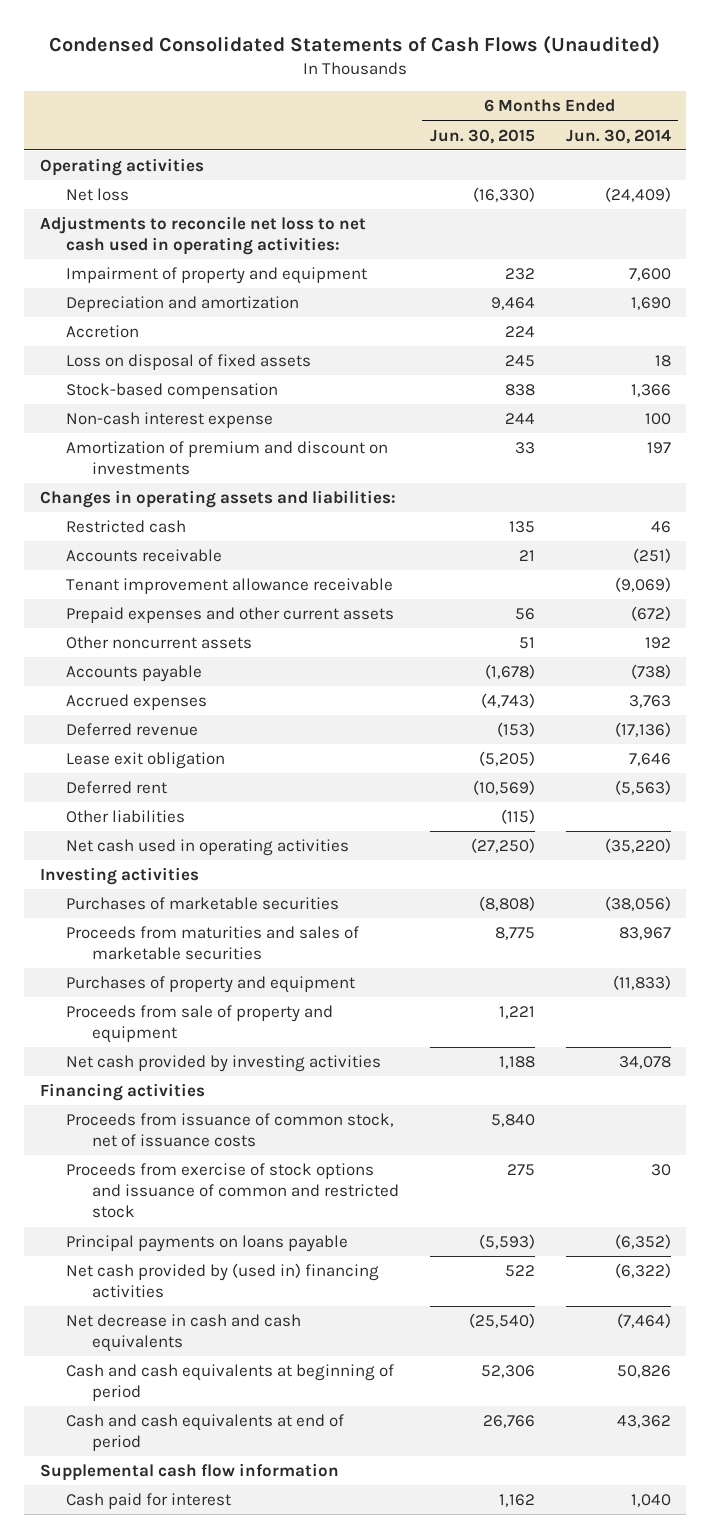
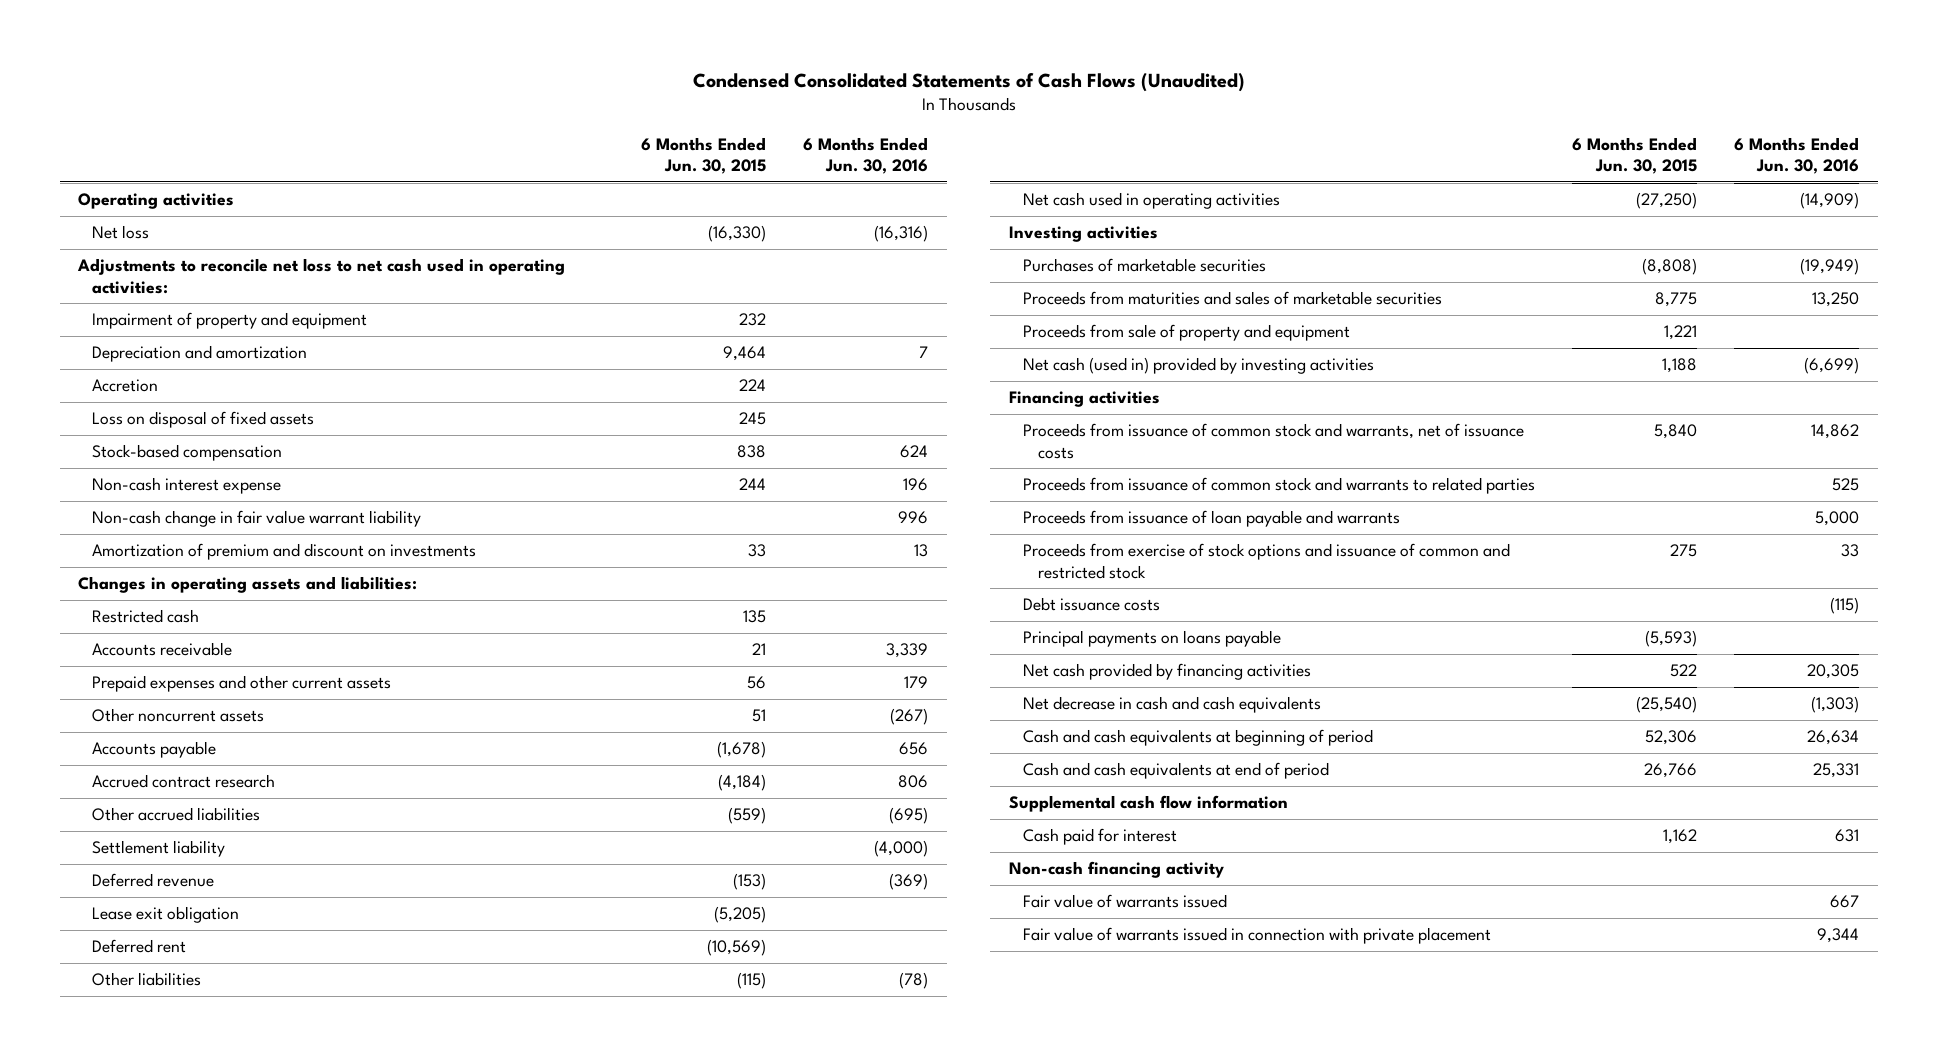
[565,128,671,144] Jun. 30, 2014 -> none
none -> [803,136,929,175] 6 Months Ended Jun. 30, 2016
none -> [92,510,422,528] Non-cash change in fair value warrant liability
[65,577,393,594] Tenant improvement allowance receivable -> none
[65,693,207,710] Accrued expenses -> none
none -> [92,774,276,789] Accrued contract research
none -> [92,807,261,822] Other accrued liabilities
none -> [92,840,226,858] Settlement liability
[65,975,355,993] Purchases of property and equipment -> none
[65,1054,381,1072] Net cash provided by investing activities -> [1023,357,1375,375] Net cash (used in) provided by investing activities
[65,1112,394,1148] Proceeds from issuance of common stock, net of issuance costs -> [1023,423,1525,459] Proceeds from issuance of common stock and warrants, net of issuance costs
none -> [1023,477,1536,495] Proceeds from issuance of common stock and warrants to related parties
none -> [1023,510,1401,528] Proceeds from issuance of loan payable and warrants
none -> [1023,597,1161,612] Debt issuance costs
[65,1262,379,1299] Net cash provided by (used in) financing activities -> [1023,663,1312,681] Net cash provided by financing activities
none -> [1008,861,1224,879] Non-cash financing activity
none -> [1023,894,1228,909] Fair value of warrants issued
none -> [1023,927,1492,945] Fair value of warrants issued in connection with private placement

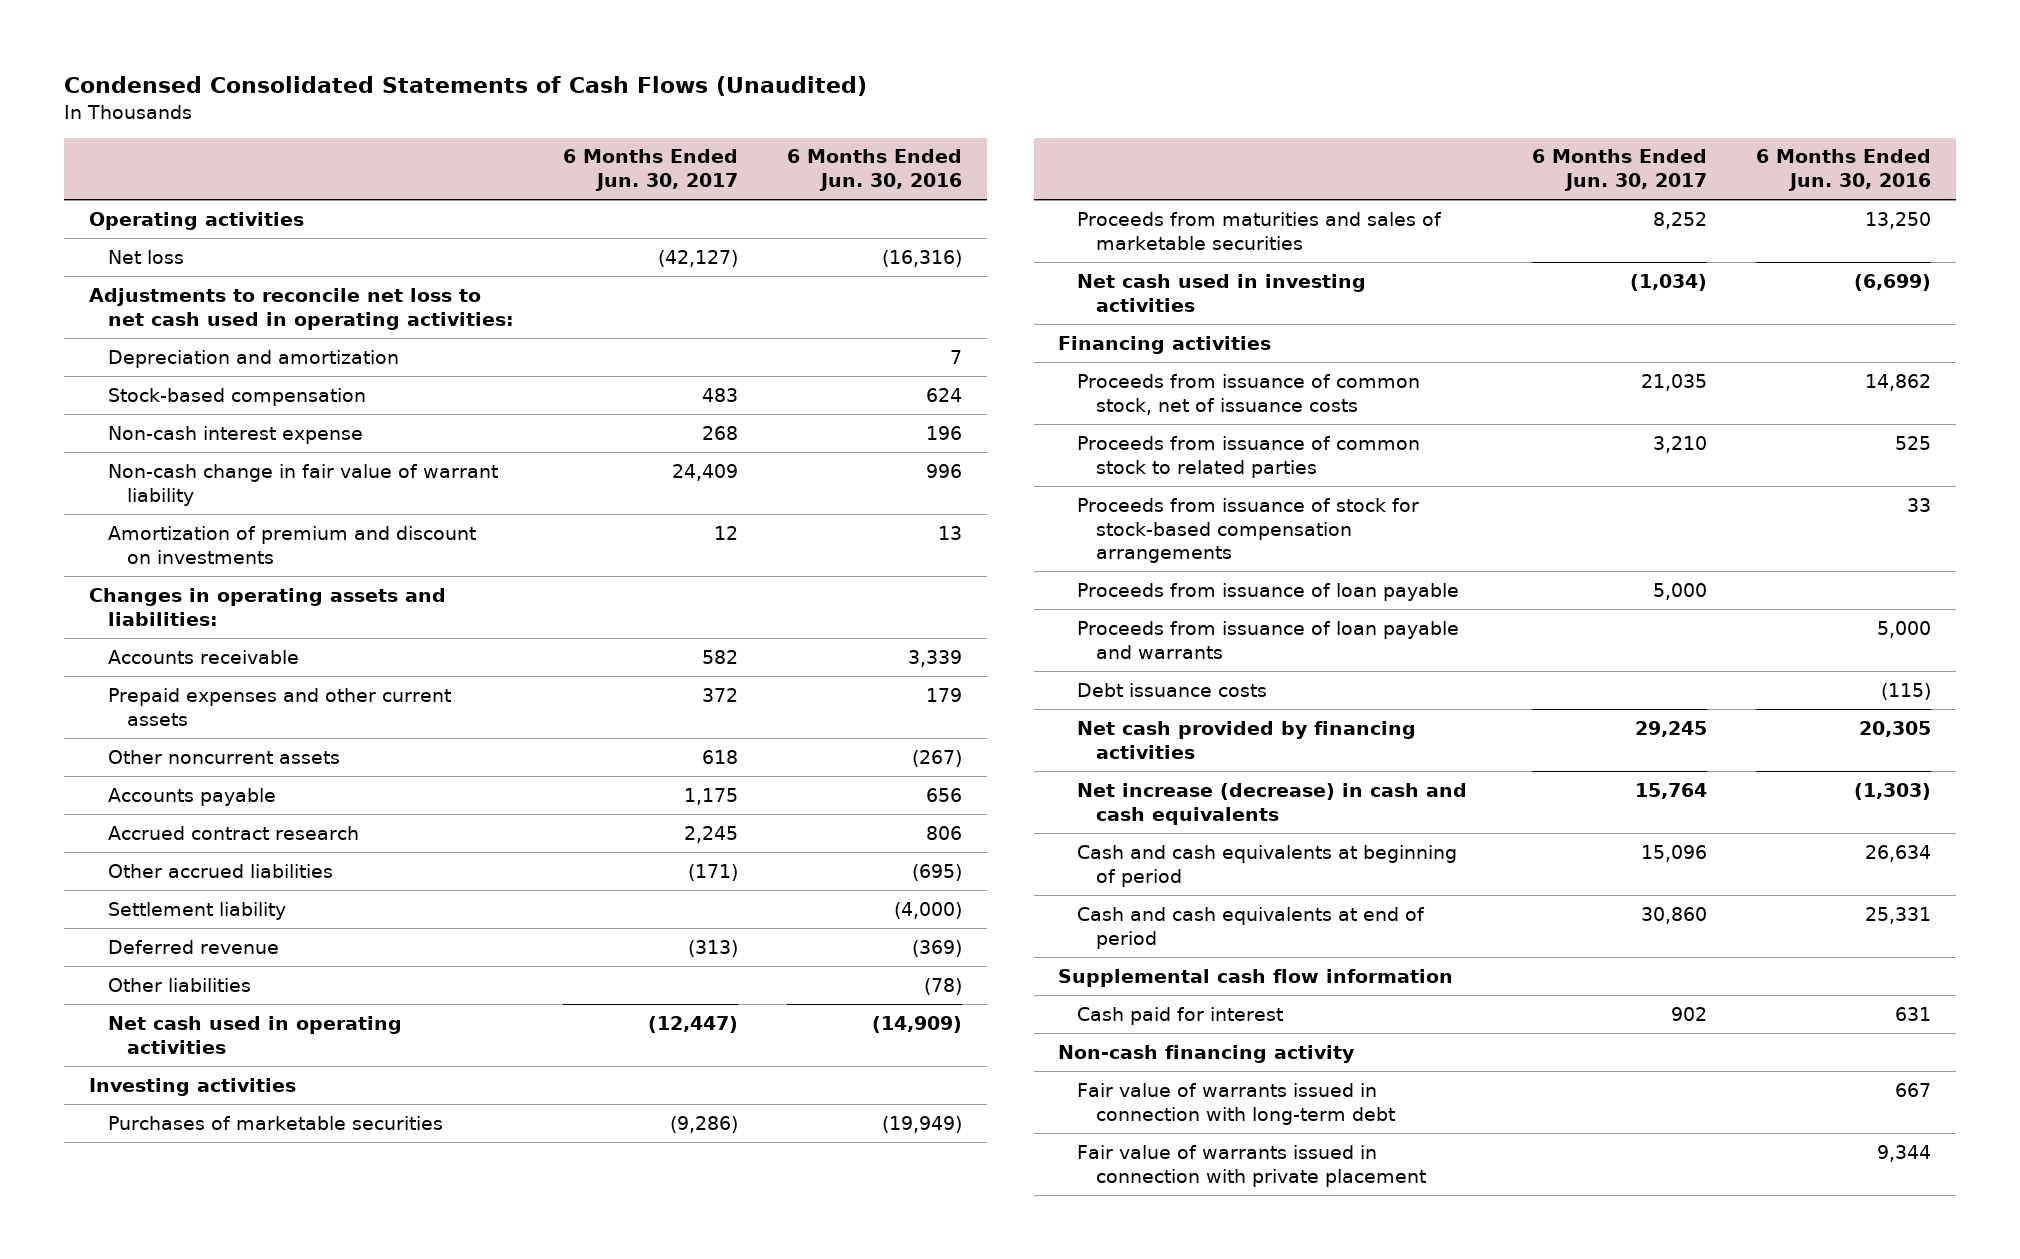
[641,136,767,175] 6 Months Ended Jun. 30, 2015 -> none
none -> [562,149,738,192] 6 Months Ended Jun. 30, 2017
[92,312,368,330] Impairment of property and equipment -> none
[92,379,159,393] Accretion -> none
[92,411,315,429] Loss on disposal of fixed assets -> none
[92,510,422,528] Non-cash change in fair value warrant liability -> [107,463,498,506] Non-cash change in fair value of warrant liability
[92,609,200,624] Restricted cash -> none
[92,906,240,924] Lease exit obligation -> none
[92,939,187,954] Deferred rent -> none
[1023,324,1351,342] Proceeds from sale of property and equipment -> none
[1023,357,1375,375] Net cash (used in) provided by investing activities -> [1077,273,1367,312] Net cash used in investing activities
[1023,423,1525,459] Proceeds from issuance of common stock and warrants, net of issuance costs -> [1077,373,1421,415] Proceeds from issuance of common stock, net of issuance costs
[1023,477,1536,495] Proceeds from issuance of common stock and warrants to related parties -> [1077,435,1421,478] Proceeds from issuance of common stock to related parties
none -> [1077,497,1420,564] Proceeds from issuance of stock for stock-based compensation arrangements
none -> [1077,582,1460,601] Proceeds from issuance of loan payable
[1023,543,1511,579] Proceeds from exercise of stock options and issuance of common and restricted stock -> none
[1023,630,1282,648] Principal payments on loans payable -> none
[1023,696,1322,714] Net decrease in cash and cash equivalents -> [1077,782,1468,825] Net increase (decrease) in cash and cash equivalents
[1023,894,1228,909] Fair value of warrants issued -> [1077,1082,1396,1125] Fair value of warrants issued in connection with long-term debt

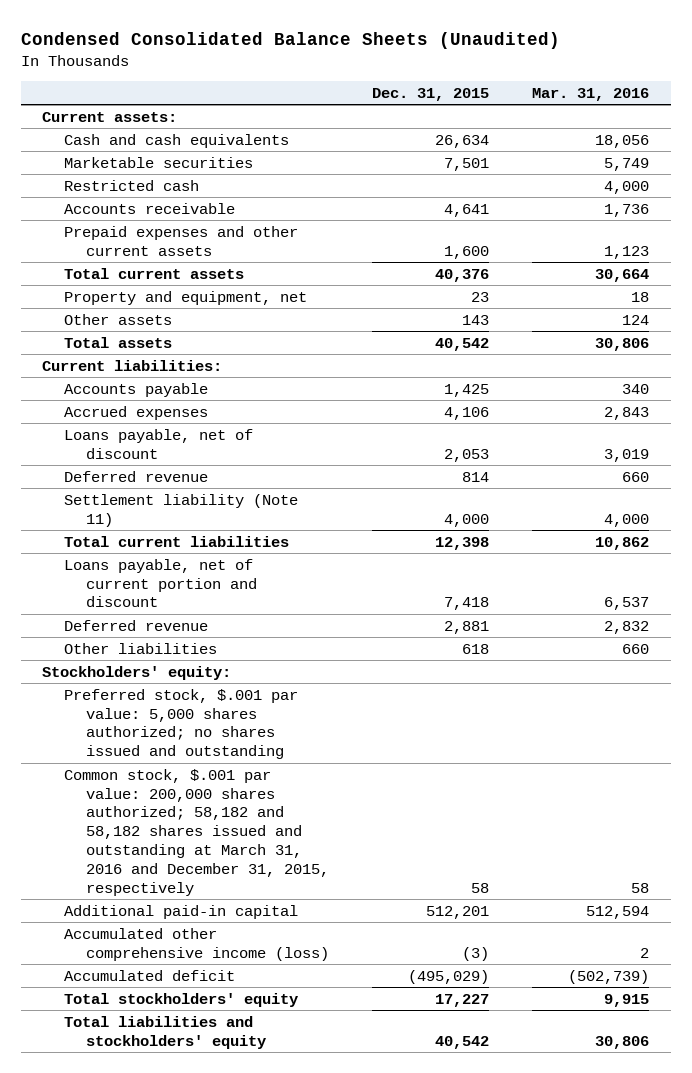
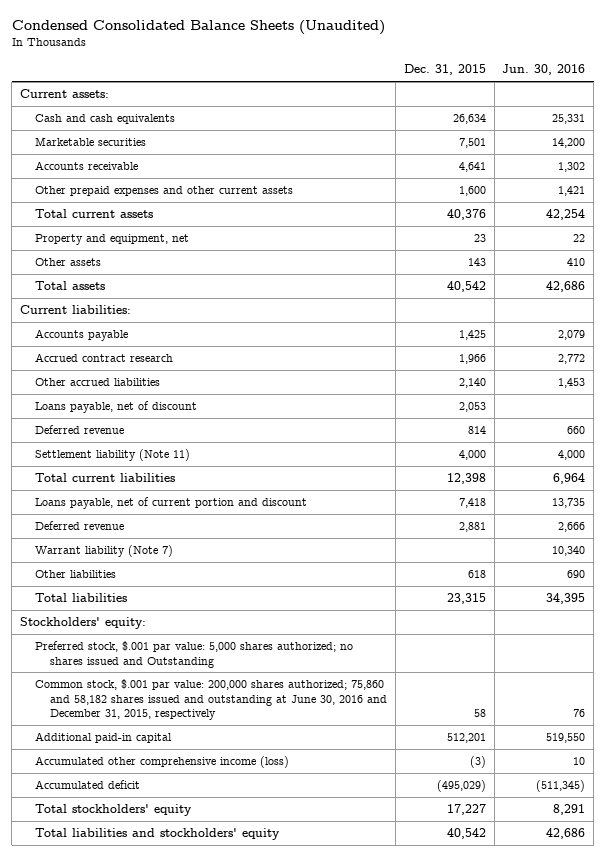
[532,87,650,101] Mar. 31, 2016 -> none
none -> [502,64,586,76] Jun. 30, 2016
[64,179,200,191] Restricted cash -> none
[64,225,299,256] Prepaid expenses and other current assets -> [35,185,294,196] Other prepaid expenses and other current assets
[64,405,209,420] Accrued expenses -> none
none -> [35,352,174,362] Accrued contract research
none -> [35,377,161,386] Other accrued liabilities
none -> [35,544,174,557] Warrant liability (Note 7)
none -> [35,592,128,602] Total liabilities
[64,688,299,760] Preferred stock, $.001 par value: 5,000 shares authorized; no shares issued and outstanding -> [35,640,354,668] Preferred stock, $.001 par value: 5,000 shares authorized; no shares issued and Outstanding
[64,768,329,896] Common stock, $.001 par value: 200,000 shares authorized; 58,182 and 58,182 shares issued and outstanding at March 31, 2016 and December 31, 2015, respectively -> [35,678,388,721] Common stock, $.001 par value: 200,000 shares authorized; 75,860 and 58,182 shares issued and outstanding at June 30, 2016 and December 31, 2015, respectively

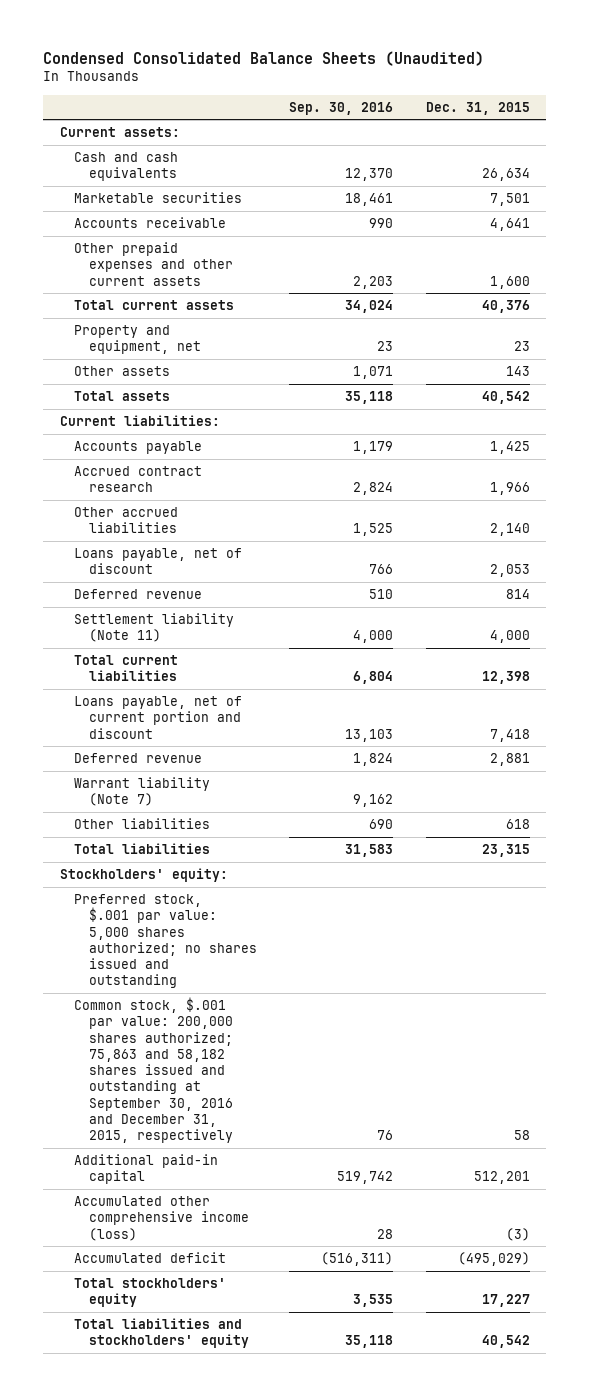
[502,64,586,76] Jun. 30, 2016 -> none
none -> [289,101,394,115] Sep. 30, 2016
[35,640,354,668] Preferred stock, $.001 par value: 5,000 shares authorized; no shares issued and Outstanding -> [74,894,257,989] Preferred stock, $.001 par value: 5,000 shares authorized; no shares issued and outstanding
[35,678,388,721] Common stock, $.001 par value: 200,000 shares authorized; 75,860 and 58,182 shares issued and outstanding at June 30, 2016 and December 31, 2015, respectively -> [74,997,233,1144] Common stock, $.001 par value: 200,000 shares authorized; 75,863 and 58,182 shares issued and outstanding at September 30, 2016 and December 31, 2015, respectively

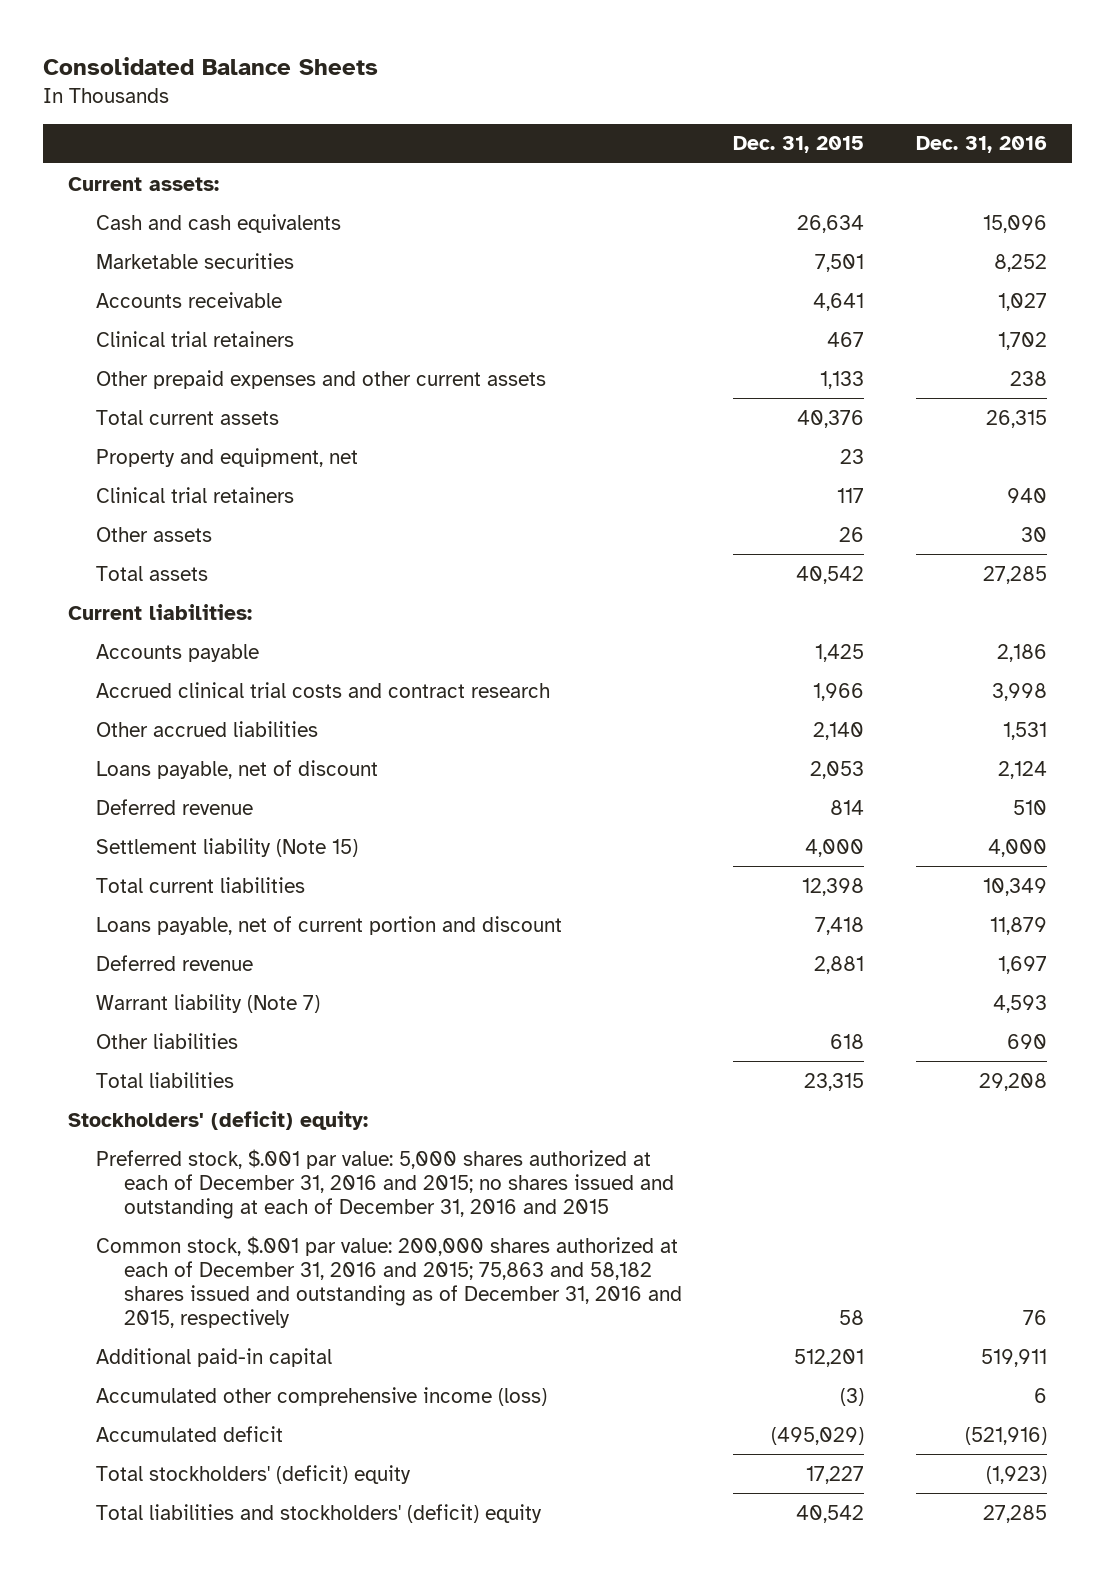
[43,50,485,66] Condensed Consolidated Balance Sheets (Unaudited) -> [42,56,378,75] Consolidated Balance Sheets
[289,101,394,115] Sep. 30, 2016 -> none
none -> [915,136,1047,154] Dec. 31, 2016
none -> [96,330,295,347] Clinical trial retainers
[490,275,531,289] 1,600 -> [820,370,865,389] 1,133
none -> [96,486,295,503] Clinical trial retainers
[506,366,531,377] 143 -> [839,526,865,542] 26
[74,466,203,493] Accrued contract research -> [96,681,551,698] Accrued clinical trial costs and contract research
[74,613,235,643] Settlement liability (Note 11) -> [96,837,359,857] Settlement liability (Note 15)
[59,868,228,883] Stockholders' equity: -> [68,1110,369,1130] Stockholders' (deficit) equity:
[74,894,257,989] Preferred stock, $.001 par value: 5,000 shares authorized; no shares issued and outstanding -> [96,1148,674,1219] Preferred stock, $.001 par value: 5,000 shares authorized at each of December 31, 2016 and 2015; no shares issued and outstanding at each of December 31, 2016 and 2015
[74,997,233,1144] Common stock, $.001 par value: 200,000 shares authorized; 75,863 and 58,182 shares issued and outstanding at September 30, 2016 and December 31, 2015, respectively -> [96,1235,682,1328] Common stock, $.001 par value: 200,000 shares authorized at each of December 31, 2016 and 2015; 75,863 and 58,182 shares issued and outstanding as of December 31, 2016 and 2015, respectively
[74,1278,227,1308] Total stockholders' equity -> [96,1464,412,1484] Total stockholders' (deficit) equity
[74,1318,249,1349] Total liabilities and stockholders' equity -> [96,1503,543,1523] Total liabilities and stockholders' (deficit) equity

